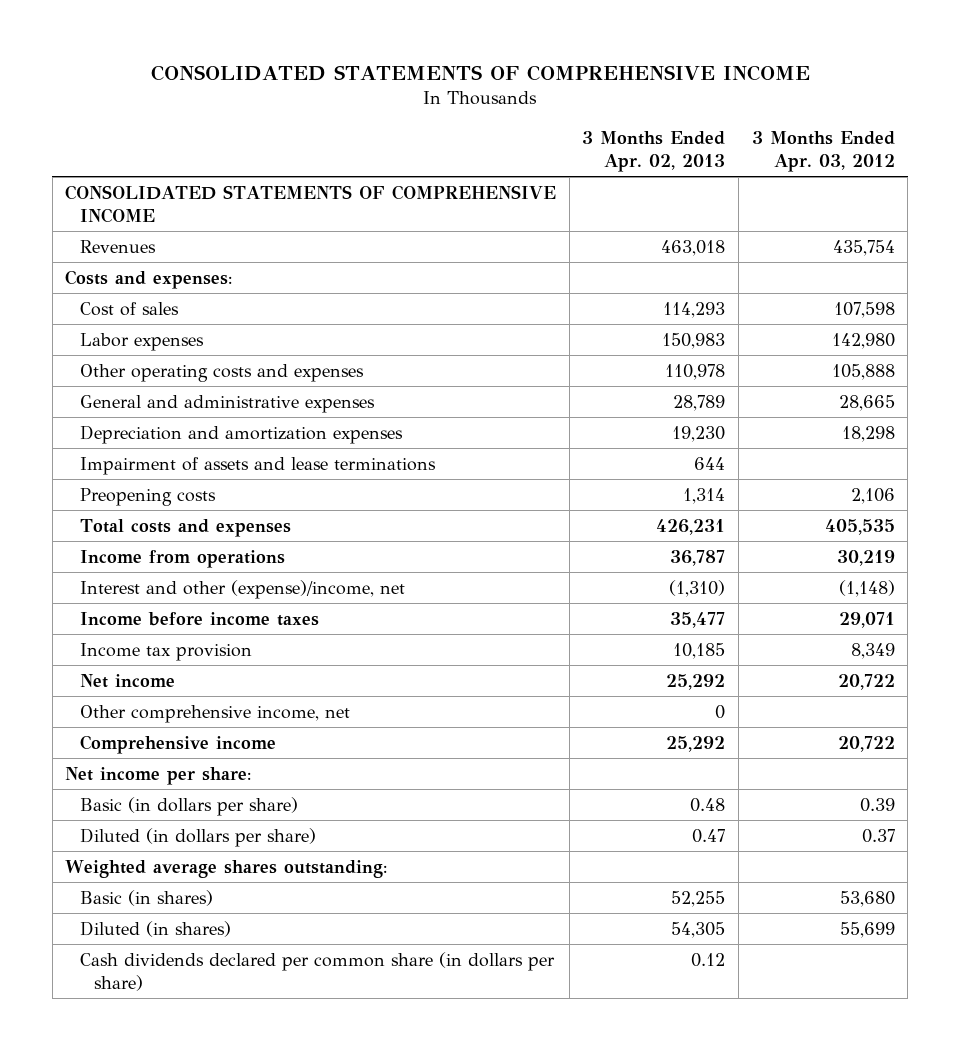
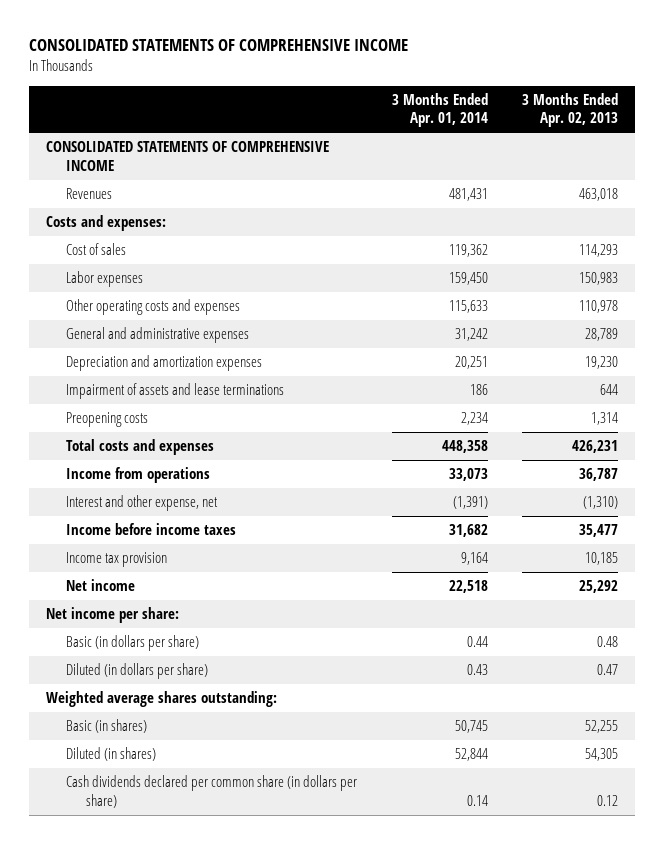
[751,130,895,172] 3 Months Ended Apr. 03, 2012 -> none
none -> [391,92,488,128] 3 Months Ended Apr. 01, 2014
[79,579,405,599] Interest and other (expense)/income, net -> [66,495,219,512] Interest and other expense, net
[79,704,350,723] Other comprehensive income, net -> none
[79,734,276,754] Comprehensive income -> none

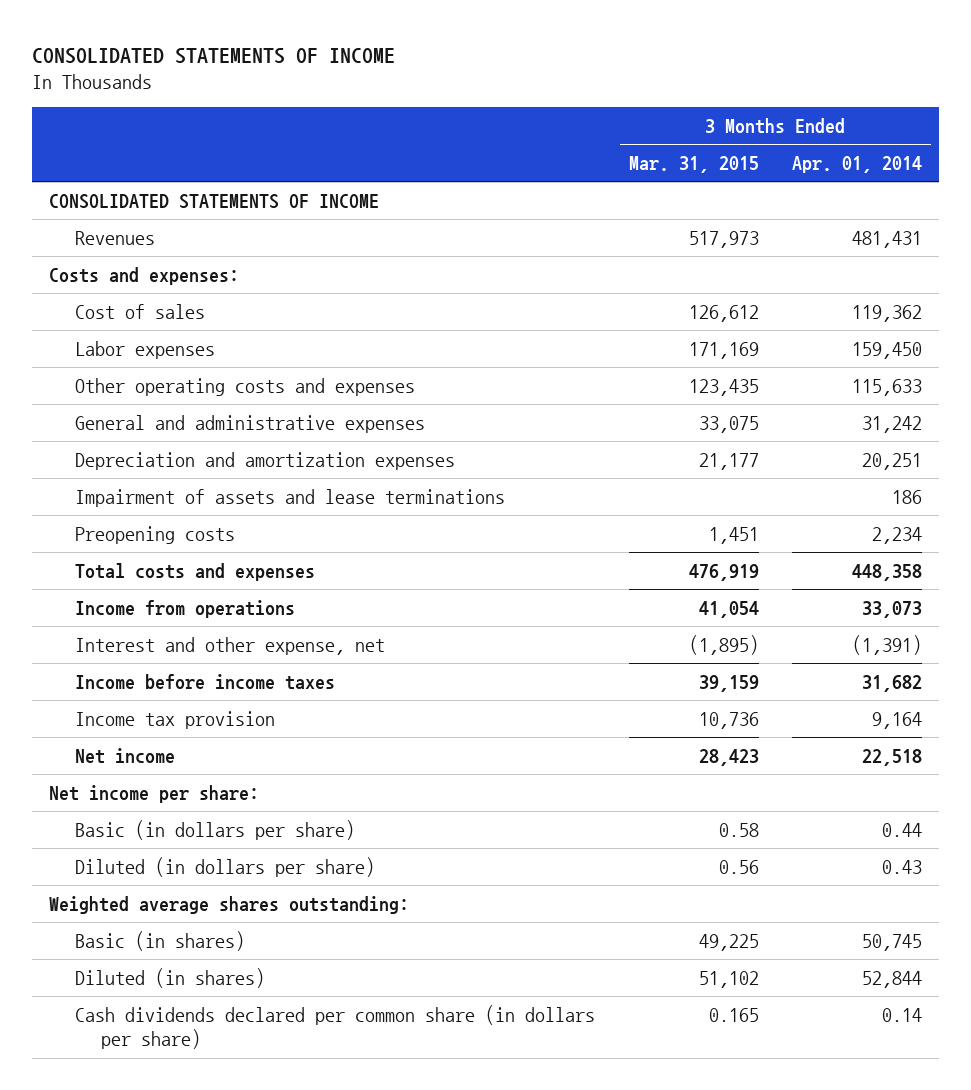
[28,39,408,52] CONSOLIDATED STATEMENTS OF COMPREHENSIVE INCOME -> [31,47,395,64] CONSOLIDATED STATEMENTS OF INCOME
[522,92,619,128] 3 Months Ended Apr. 02, 2013 -> none
none -> [628,155,759,173] Mar. 31, 2015
[46,141,330,171] CONSOLIDATED STATEMENTS OF COMPREHENSIVE INCOME -> [48,193,379,209] CONSOLIDATED STATEMENTS OF INCOME

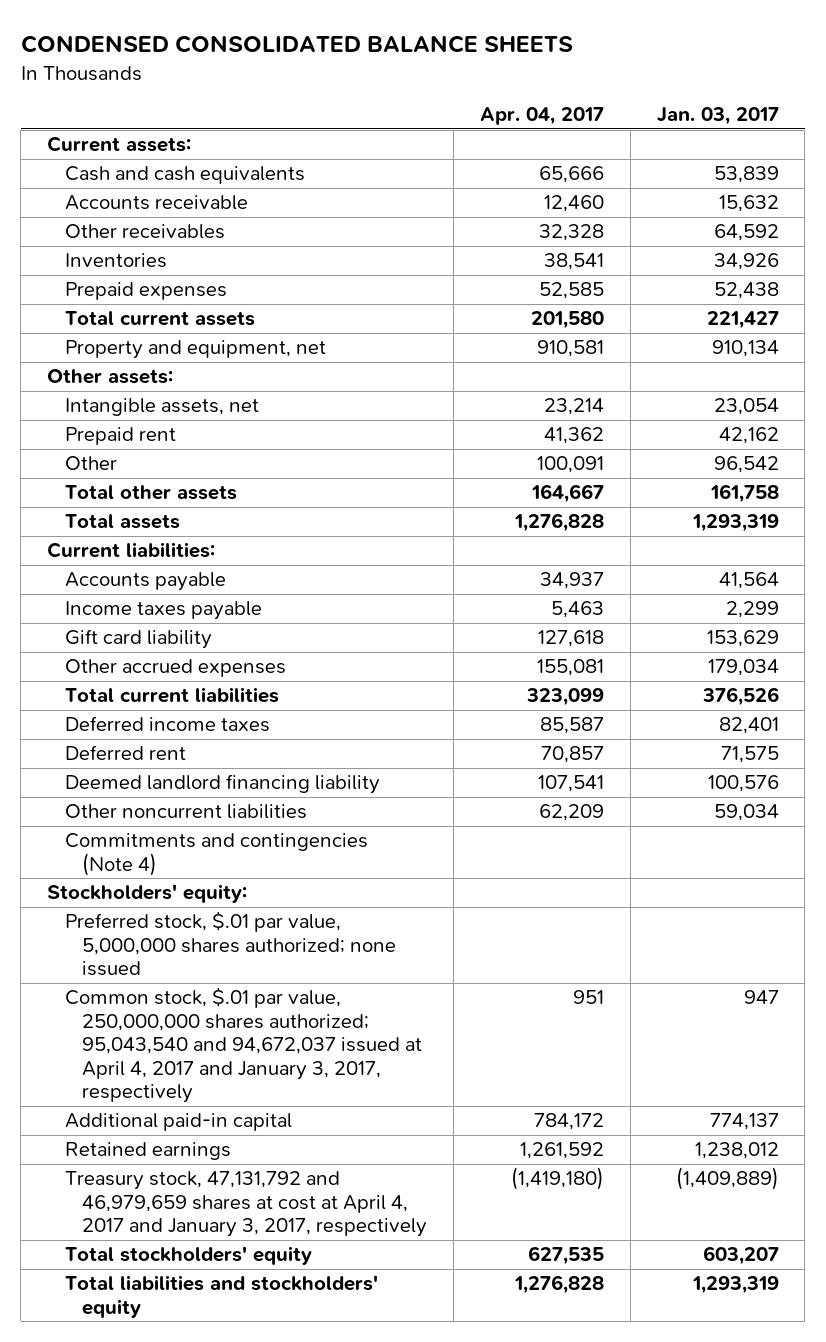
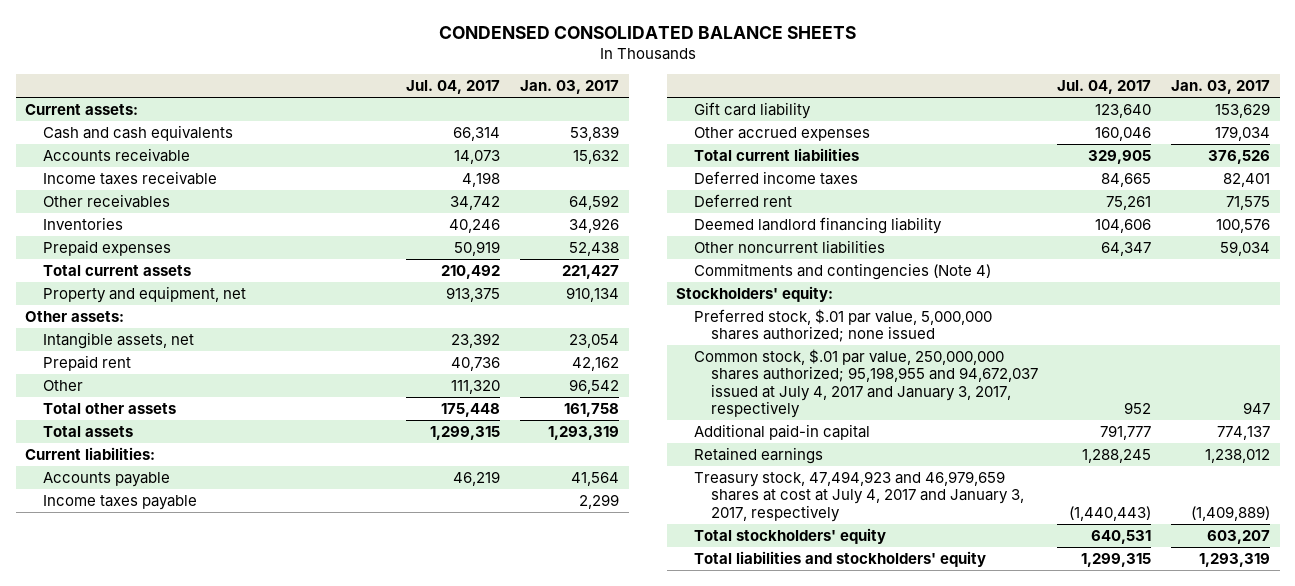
[480,107,605,126] Apr. 04, 2017 -> none
none -> [406,80,501,95] Jul. 04, 2017
none -> [42,170,217,185] Income taxes receivable
[64,987,423,1104] Common stock, $.01 par value, 250,000,000 shares authorized; 95,043,540 and 94,672,037 issued at April 4, 2017 and January 3, 2017, respectively -> [693,348,1038,419] Common stock, $.01 par value, 250,000,000 shares authorized; 95,198,955 and 94,672,037 issued at July 4, 2017 and January 3, 2017, respectively
[64,1171,428,1238] Treasury stock, 47,131,792 and 46,979,659 shares at cost at April 4, 2017 and January 3, 2017, respectively -> [693,470,1024,522] Treasury stock, 47,494,923 and 46,979,659 shares at cost at July 4, 2017 and January 3, 2017, respectively

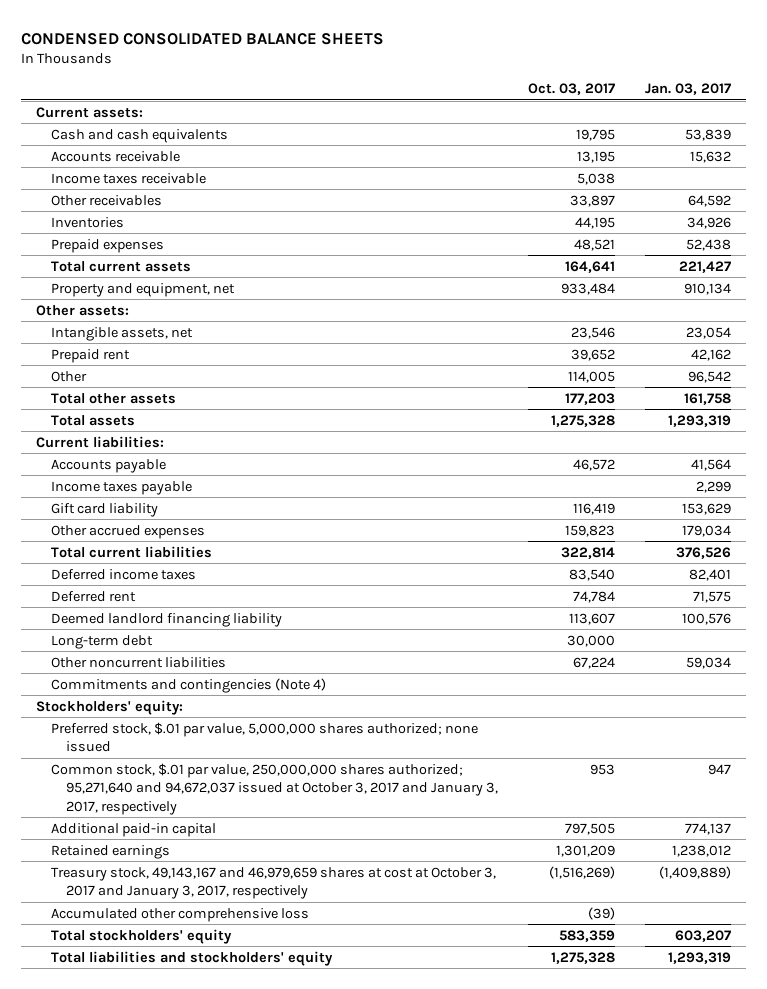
[406,80,501,95] Jul. 04, 2017 -> none
none -> [528,83,616,96] Oct. 03, 2017
none -> [51,634,154,649] Long-term debt
[693,348,1038,419] Common stock, $.01 par value, 250,000,000 shares authorized; 95,198,955 and 94,672,037 issued at July 4, 2017 and January 3, 2017, respectively -> [51,762,499,815] Common stock, $.01 par value, 250,000,000 shares authorized; 95,271,640 and 94,672,037 issued at October 3, 2017 and January 3, 2017, respectively
[693,470,1024,522] Treasury stock, 47,494,923 and 46,979,659 shares at cost at July 4, 2017 and January 3, 2017, respectively -> [51,866,497,900] Treasury stock, 49,143,167 and 46,979,659 shares at cost at October 3, 2017 and January 3, 2017, respectively
none -> [51,907,310,922] Accumulated other comprehensive loss

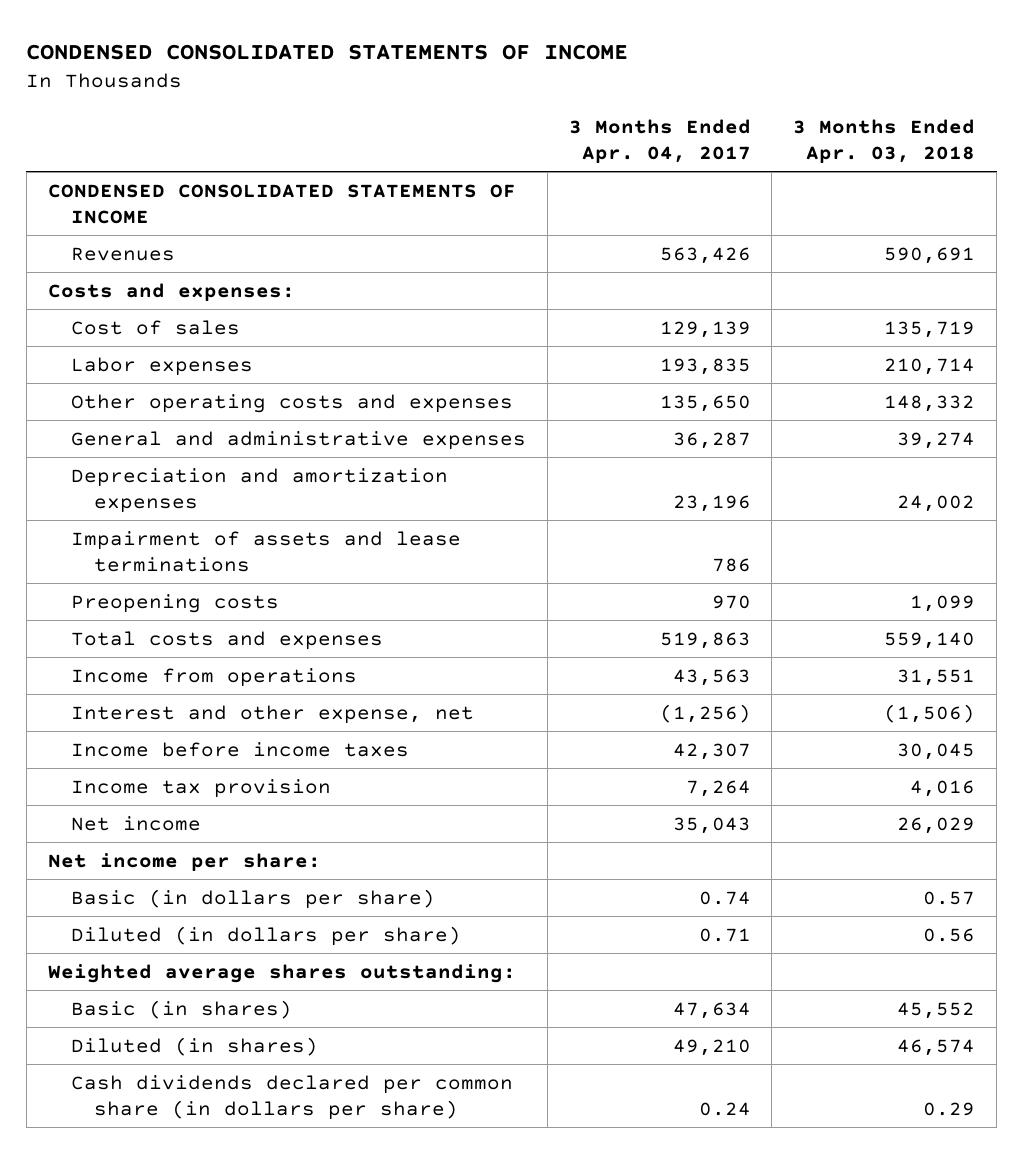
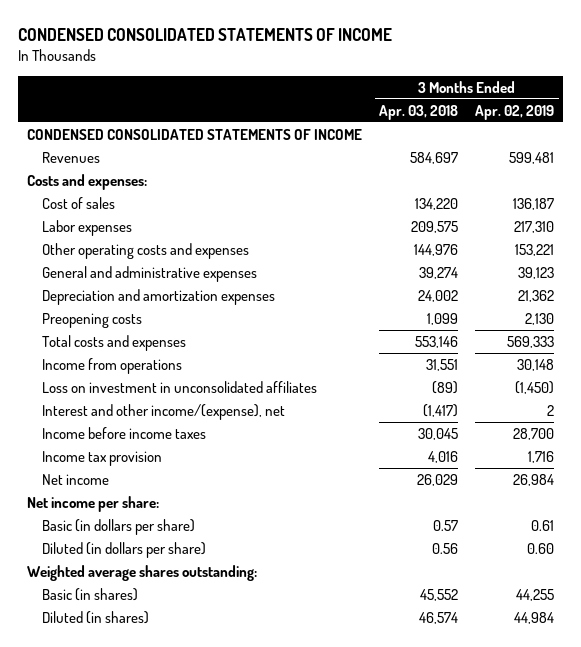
[568,118,751,163] 3 Months Ended Apr. 04, 2017 -> none
none -> [475,104,555,120] Apr. 02, 2019
[884,246,976,264] 590,691 -> [410,151,459,164] 584,697
[884,320,976,338] 135,719 -> [415,197,459,210] 134,220
[884,357,976,375] 210,714 -> [411,220,459,233] 209,575
[884,394,976,412] 148,332 -> [414,243,459,256] 144,976
[70,530,461,572] Impairment of assets and lease terminations -> none
[884,631,976,649] 559,140 -> [415,335,459,348] 553,146
none -> [42,380,318,393] Loss on investment in unconsolidated affiliates
[70,704,474,724] Interest and other expense, net -> [42,403,286,420] Interest and other income/(expense), net
[884,703,976,723] (1,506) -> [423,403,459,417] (1,417)
[70,1074,513,1120] Cash dividends declared per common share (in dollars per share) -> none

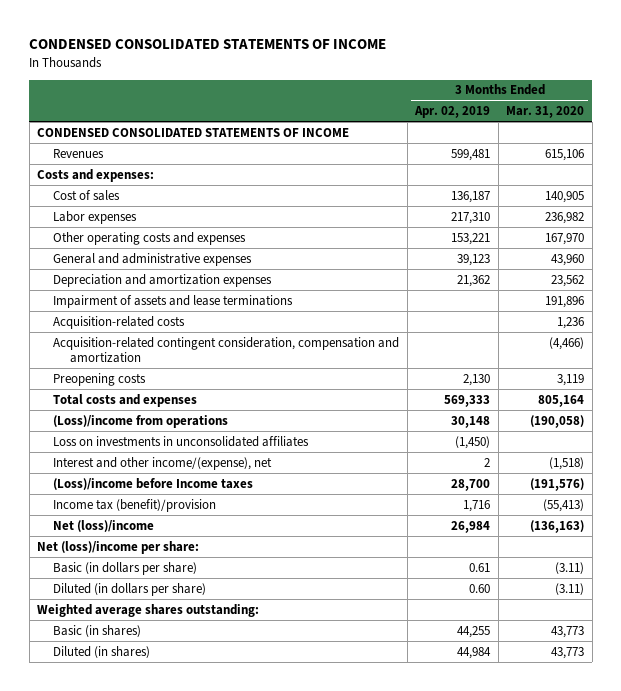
[379,104,459,120] Apr. 03, 2018 -> none
none -> [506,106,585,119] Mar. 31, 2020
none -> [53,294,294,308] Impairment of assets and lease terminations
none -> [53,315,186,329] Acquisition-related costs
none -> [53,336,400,363] Acquisition-related contingent consideration, compensation and amortization
[42,357,183,374] Income from operations -> [53,414,229,428] (Loss)/income from operations
[42,380,318,393] Loss on investment in unconsolidated affiliates -> [53,435,310,447] Loss on investments in unconsolidated affiliates
[42,426,207,439] Income before income taxes -> [53,477,254,490] (Loss)/income before Income taxes
[42,450,163,466] Income tax provision -> [53,498,217,512] Income tax (benefit)/provision
[42,473,110,485] Net income -> [53,519,155,532] Net (loss)/income
[27,495,160,512] Net income per share: -> [37,540,200,554] Net (loss)/income per share:

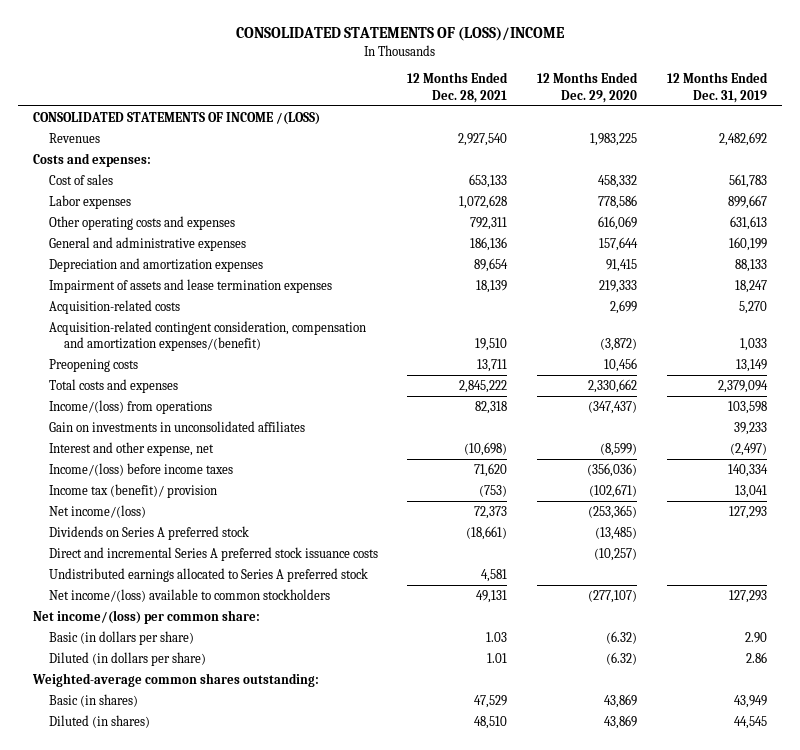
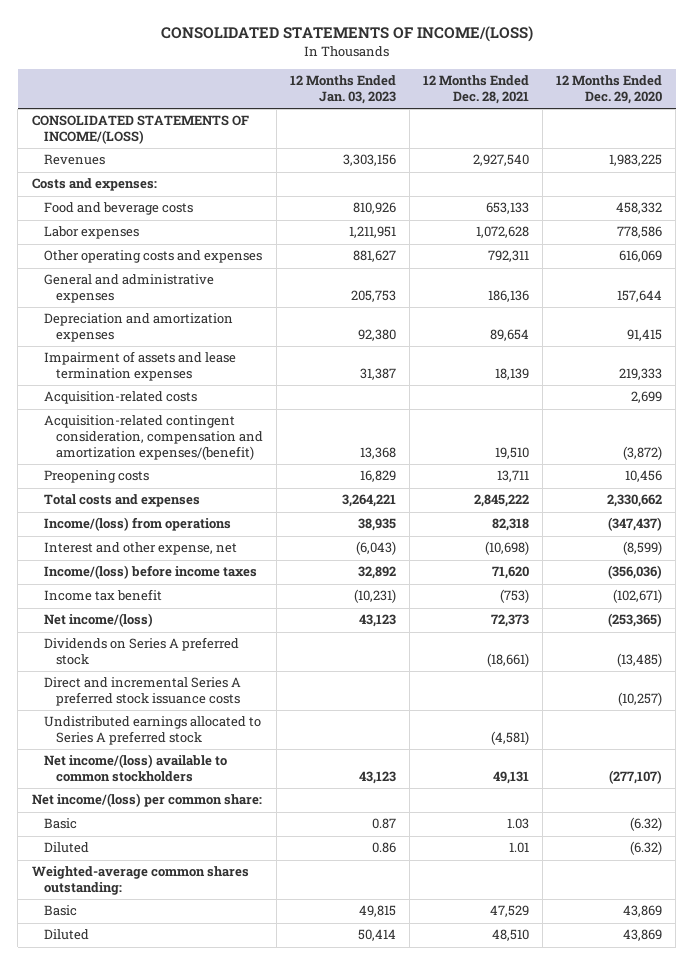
[235,27,565,42] CONSOLIDATED STATEMENTS OF (LOSS)/INCOME -> [160,26,533,43] CONSOLIDATED STATEMENTS OF INCOME/(LOSS)
[666,72,768,103] 12 Months Ended Dec. 31, 2019 -> none
none -> [289,75,396,105] 12 Months Ended Jan. 03, 2023
[32,111,320,125] CONSOLIDATED STATEMENTS OF INCOME /(LOSS) -> [31,115,249,145] CONSOLIDATED STATEMENTS OF INCOME/(LOSS)
[48,173,113,185] Cost of sales -> [43,202,193,216] Food and beverage costs
[48,420,305,432] Gain on investments in unconsolidated affiliates -> none
[48,483,217,498] Income tax (benefit)/ provision -> [43,589,162,602] Income tax benefit
[481,568,508,582] 4,581 -> [490,731,529,746] (4,581)
[48,630,194,645] Basic (in dollars per share) -> [43,818,77,830] Basic
[48,651,206,666] Diluted (in dollars per share) -> [43,842,89,854] Diluted
[48,693,138,707] Basic (in shares) -> [43,905,77,917] Basic
[48,714,150,728] Diluted (in shares) -> [43,929,89,941] Diluted

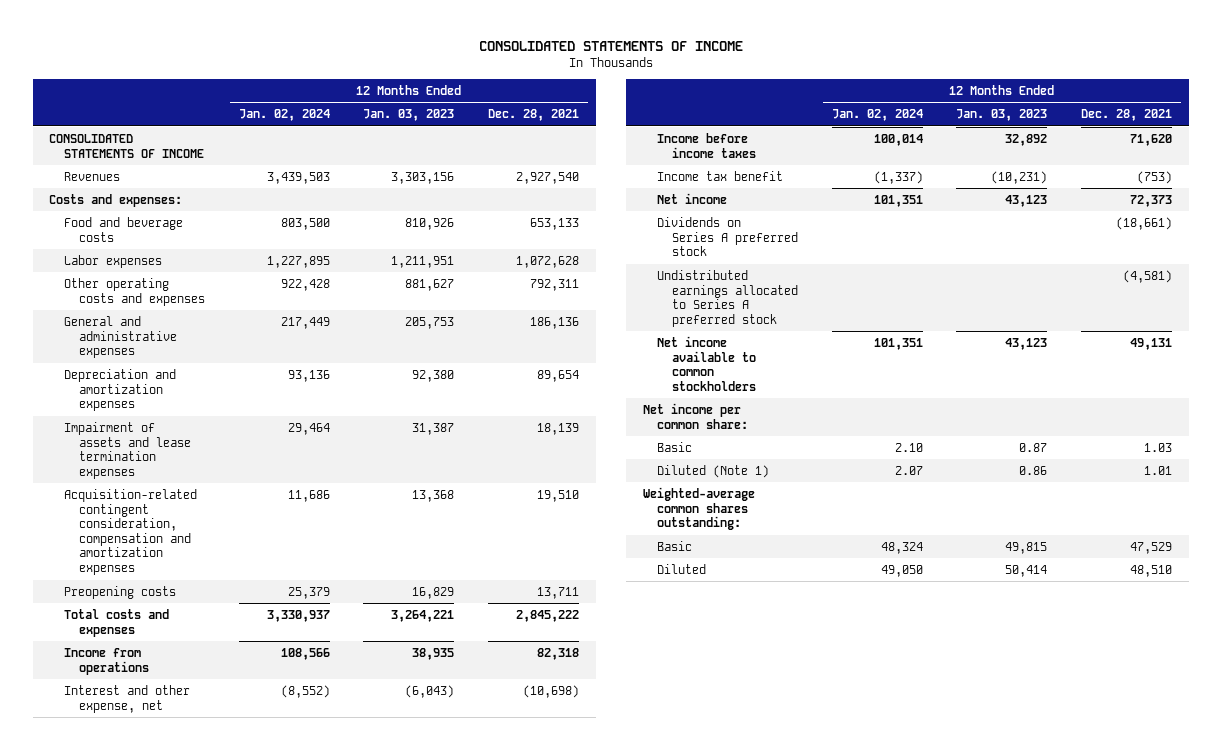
[160,26,533,43] CONSOLIDATED STATEMENTS OF INCOME/(LOSS) -> [478,40,743,51] CONSOLIDATED STATEMENTS OF INCOME
[555,75,662,105] 12 Months Ended Dec. 29, 2020 -> none
none -> [238,109,330,122] Jan. 02, 2024
[31,115,249,145] CONSOLIDATED STATEMENTS OF INCOME/(LOSS) -> [49,133,205,158] CONSOLIDATED STATEMENTS OF INCOME
[43,391,197,405] Acquisition-related costs -> none
[43,415,263,460] Acquisition-related contingent consideration, compensation and amortization expenses/(benefit) -> [64,488,198,576] Acquisition-related contingent consideration, compensation and amortization expenses
[43,517,231,532] Income/(loss) from operations -> [64,647,149,675] Income from operations
[43,565,257,580] Income/(loss) before income taxes -> [657,132,756,158] Income before income taxes
[43,613,153,628] Net income/(loss) -> [657,192,728,204] Net income
[43,677,241,707] Direct and incremental Series A preferred stock issuance costs -> none
[43,754,227,783] Net income/(loss) available to common stockholders -> [657,335,756,391] Net income available to common stockholders
[31,793,262,808] Net income/(loss) per common share: -> [642,402,749,429] Net income per common share:
[43,842,89,854] Diluted -> [657,464,770,478] Diluted (Note 1)

